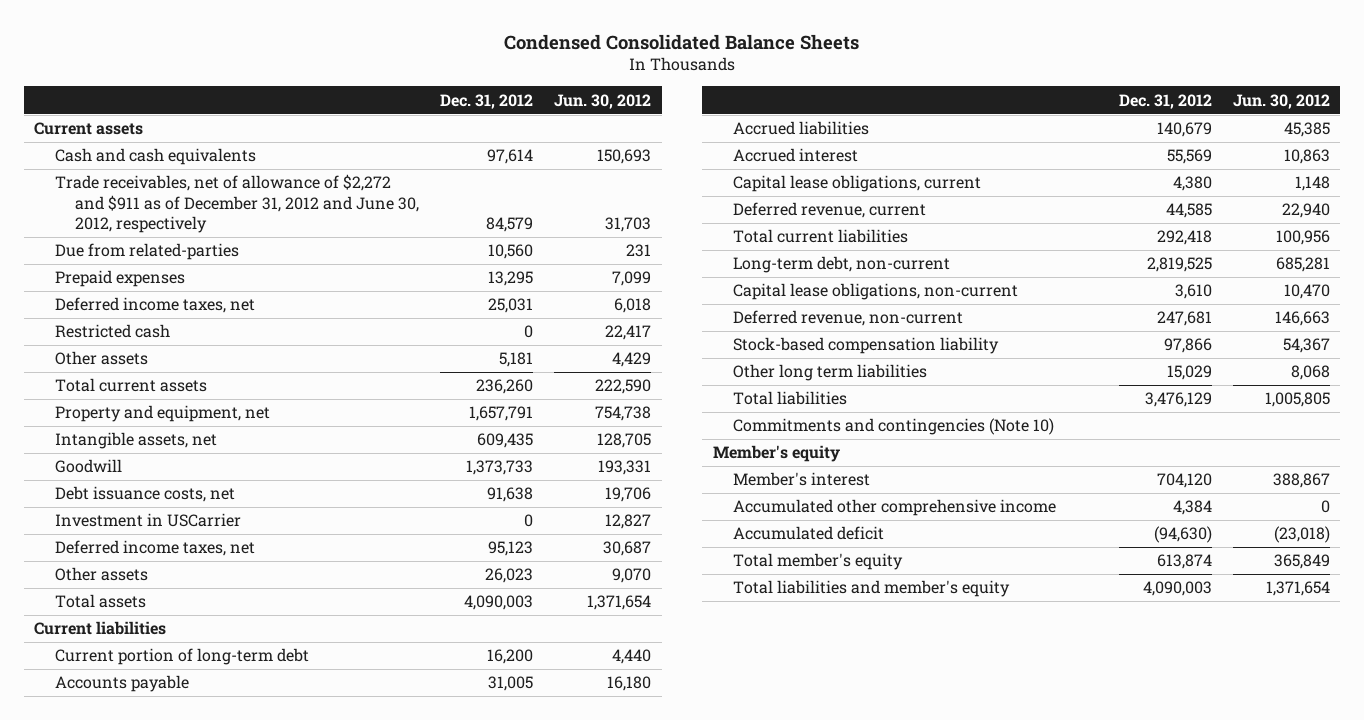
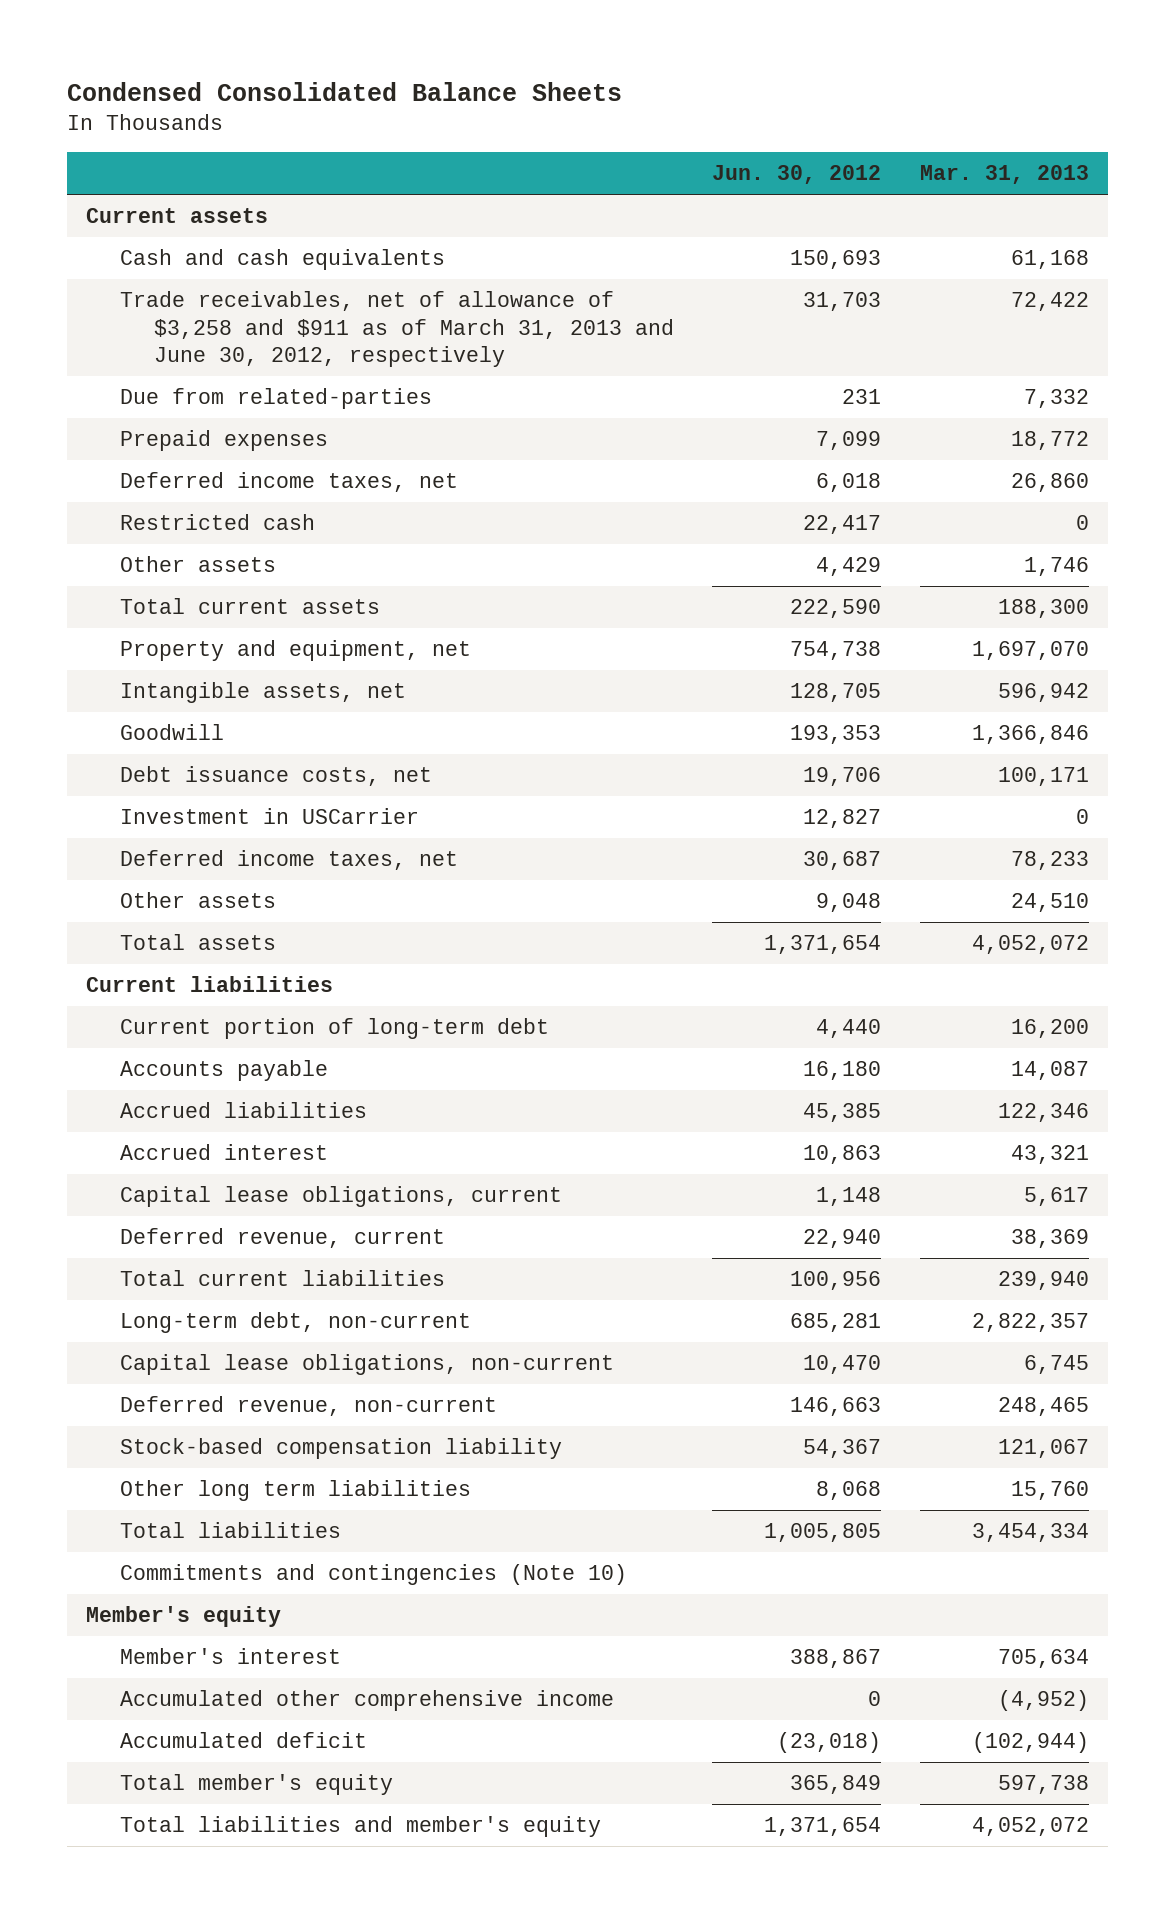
[440,93,534,109] Dec. 31, 2012 -> none
none -> [919,165,1089,185] Mar. 31, 2013
[54,174,420,233] Trade receivables, net of allowance of $2,272 and $911 as of December 31, 2012 and June 30, 2012, respectively -> [120,291,675,368] Trade receivables, net of allowance of $3,258 and $911 as of March 31, 2013 and June 30, 2012, respectively
[598,460,652,476] 193,331 -> [790,725,882,745] 193,353
[612,568,652,584] 9,070 -> [816,893,882,913] 9,048

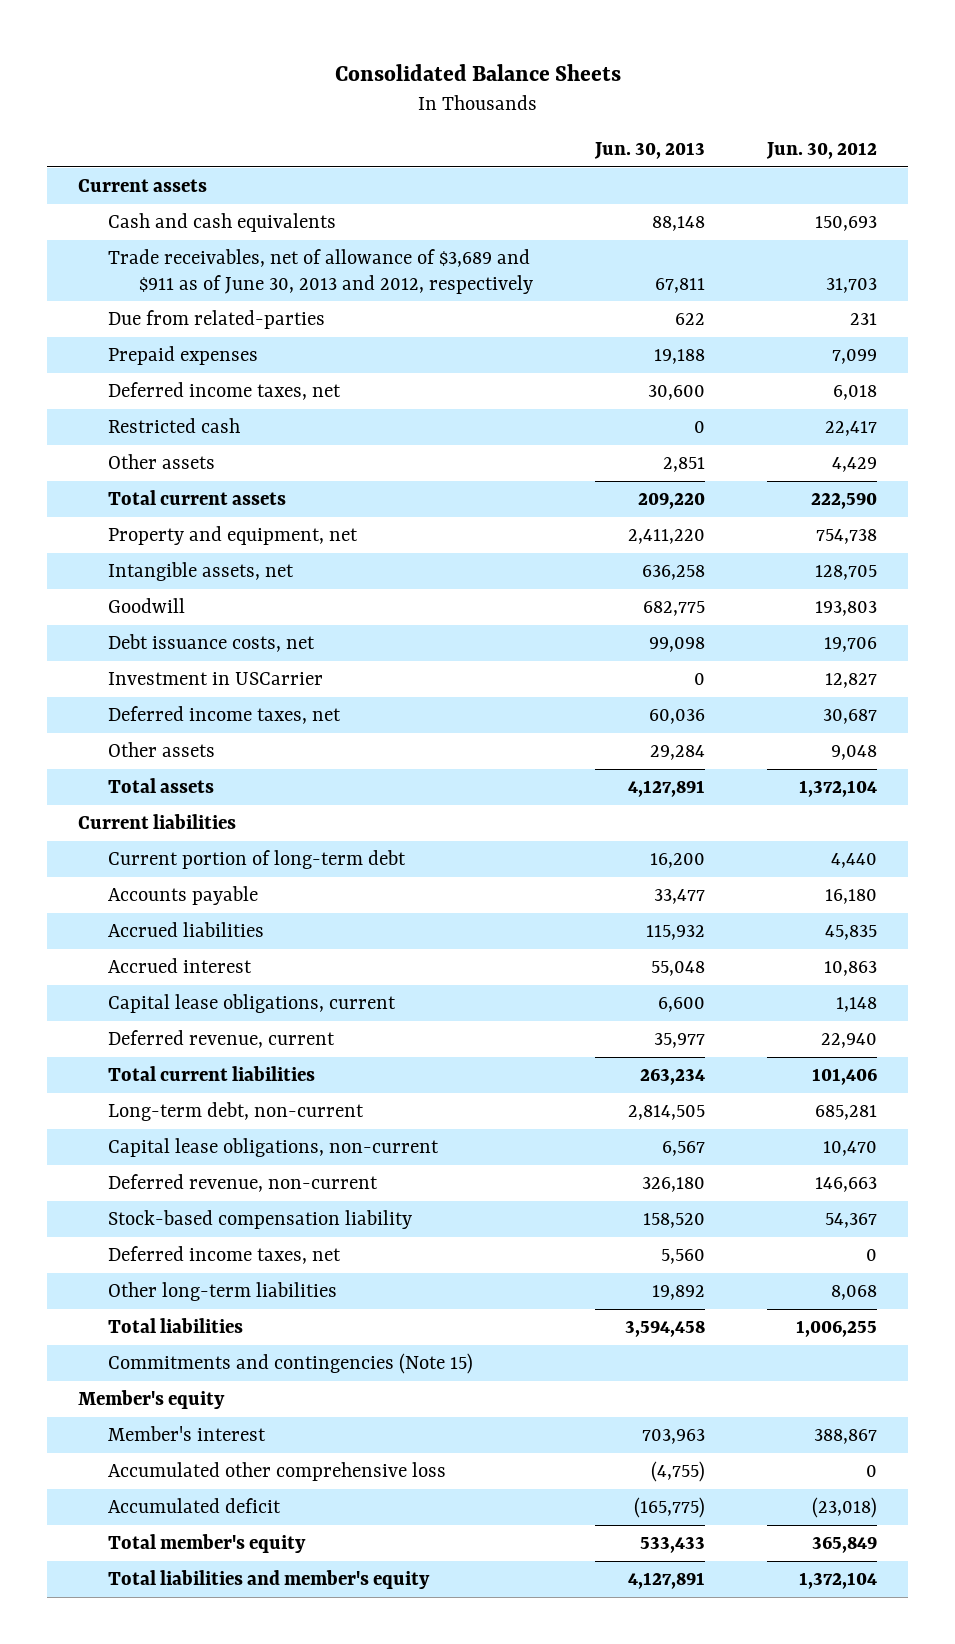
[67,81,623,101] Condensed Consolidated Balance Sheets -> [334,63,621,81] Consolidated Balance Sheets
[919,165,1089,185] Mar. 31, 2013 -> none
none -> [593,142,705,160] Jun. 30, 2013
[120,291,675,368] Trade receivables, net of allowance of $3,258 and $911 as of March 31, 2013 and June 30, 2012, respectively -> [108,249,533,294] Trade receivables, net of allowance of $3,689 and $911 as of June 30, 2013 and 2012, respectively
[790,725,882,745] 193,353 -> [815,601,878,617] 193,803
[764,935,882,955] 1,371,654 -> [799,780,878,798] 1,372,104
[803,1103,882,1123] 45,385 -> [825,925,878,941] 45,835
[790,1271,882,1291] 100,956 -> [812,1068,878,1086] 101,406
none -> [108,1246,342,1265] Deferred income taxes, net
[120,1480,472,1502] Other long term liabilities -> [108,1282,338,1302] Other long-term liabilities
[764,1523,882,1543] 1,005,805 -> [796,1320,878,1338] 1,006,255
[120,1564,628,1586] Commitments and contingencies (Note 10) -> [108,1353,474,1375] Commitments and contingencies (Note 15)
[120,1690,615,1712] Accumulated other comprehensive income -> [108,1462,447,1482] Accumulated other comprehensive loss
[764,1817,882,1837] 1,371,654 -> [799,1572,878,1590] 1,372,104

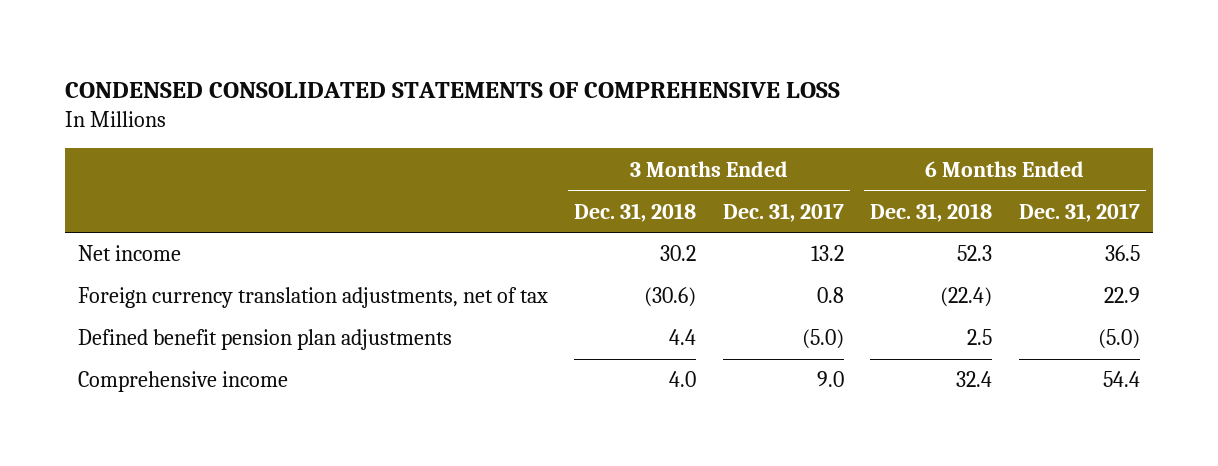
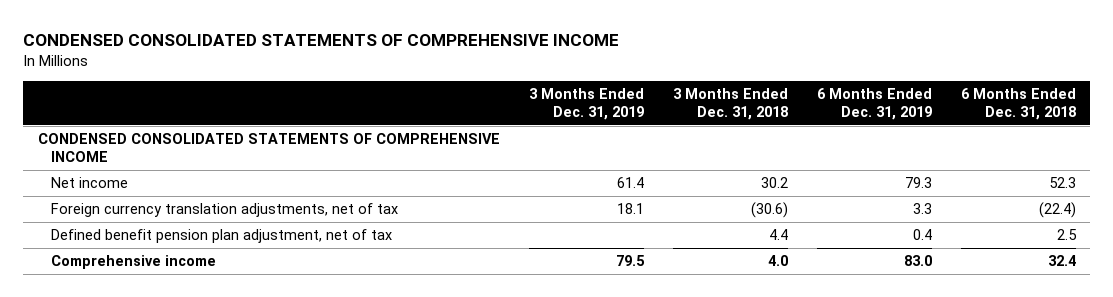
[64,82,840,99] CONDENSED CONSOLIDATED STATEMENTS OF COMPREHENSIVE LOSS -> [23,34,620,47] CONDENSED CONSOLIDATED STATEMENTS OF COMPREHENSIVE INCOME
[722,202,844,222] Dec. 31, 2017 -> none
[1018,202,1140,222] Dec. 31, 2017 -> none
none -> [528,87,644,120] 3 Months Ended Dec. 31, 2019
none -> [816,87,932,120] 6 Months Ended Dec. 31, 2019
none -> [37,133,500,163] CONDENSED CONSOLIDATED STATEMENTS OF COMPREHENSIVE INCOME
[77,329,452,351] Defined benefit pension plan adjustments -> [51,229,393,244] Defined benefit pension plan adjustment, net of tax

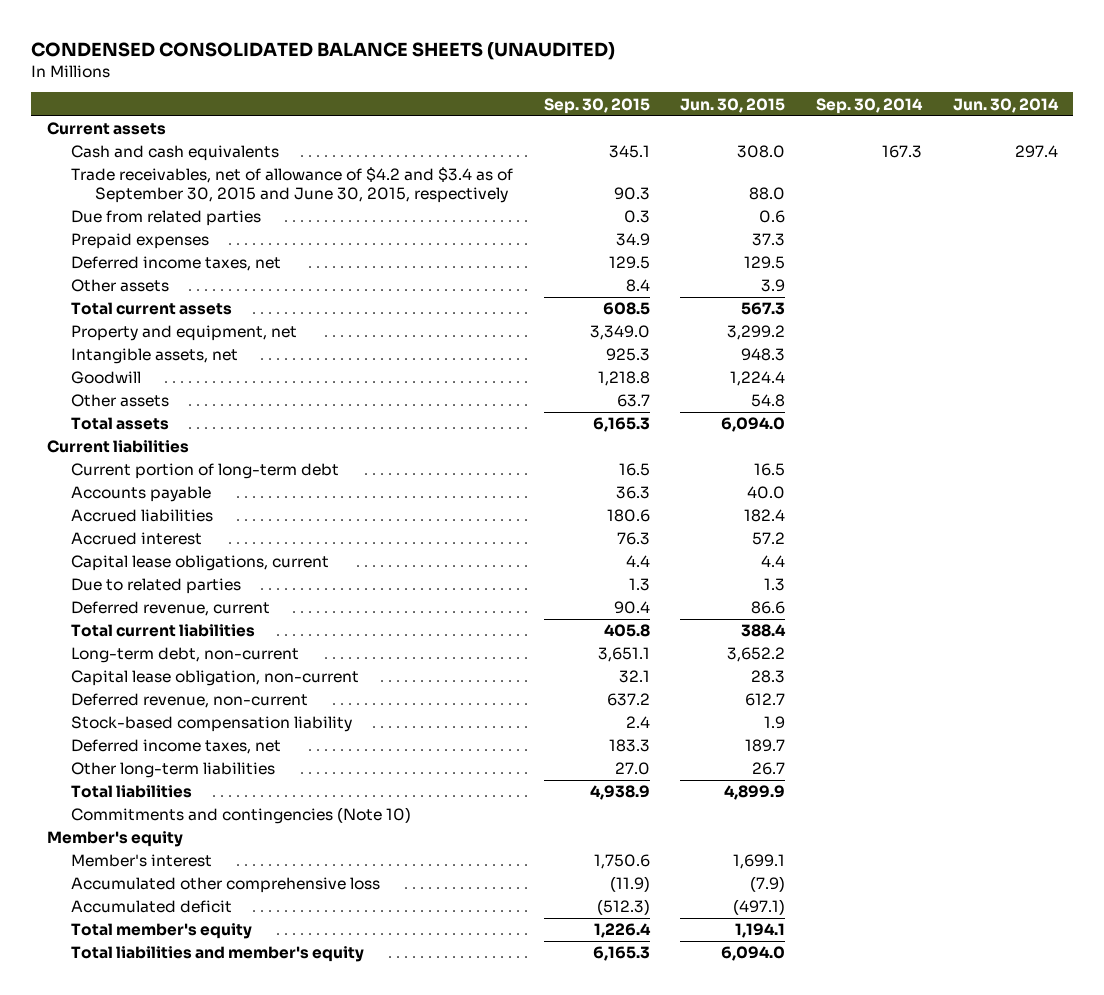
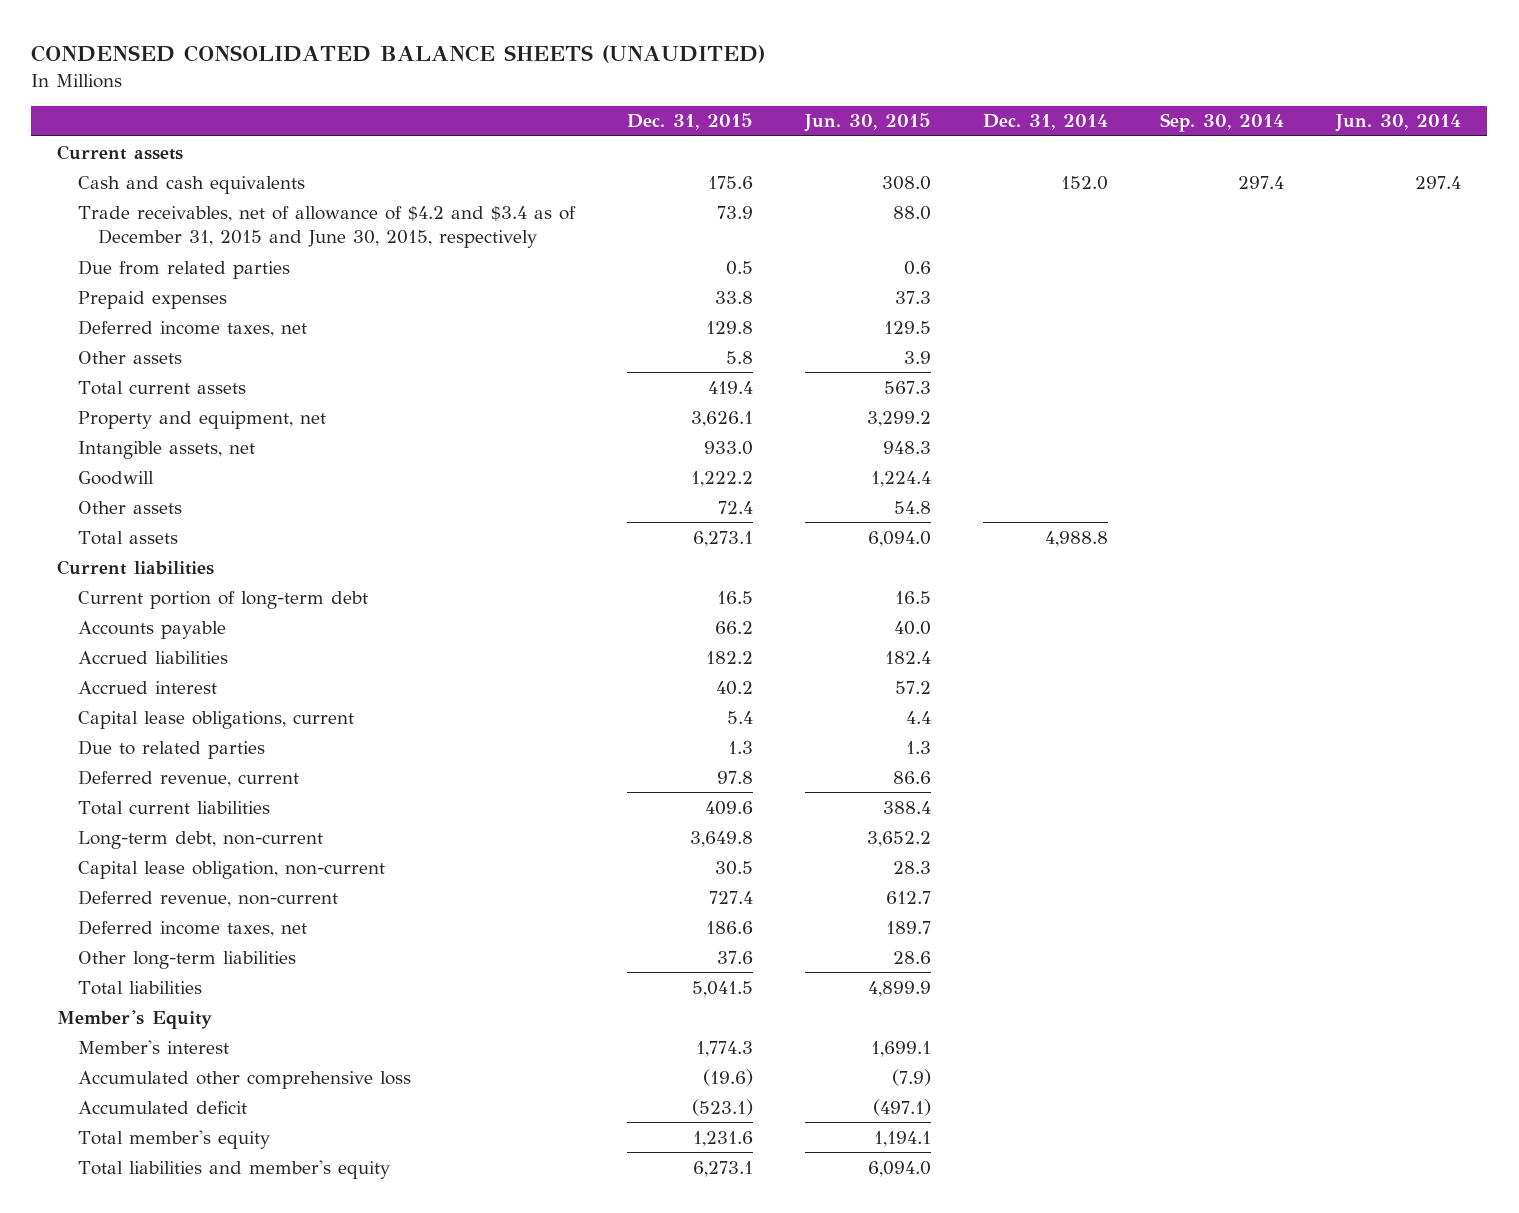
[543,97,650,114] Sep. 30, 2015 -> none
none -> [626,113,753,131] Dec. 31, 2015
none -> [982,114,1108,131] Dec. 31, 2014
[882,145,923,159] 167.3 -> [1238,175,1285,189] 297.4
[70,167,513,204] Trade receivables, net of allowance of $4.2 and $3.4 as of September 30, 2015 and June 30, 2015, respectively -> [77,205,576,249] Trade receivables, net of allowance of $4.2 and $3.4 as of December 31, 2015 and June 30, 2015, respectively
[70,716,352,733] Stock-based compensation liability -> none
[752,762,786,776] 26.7 -> [892,950,931,964] 28.6
[70,807,411,825] Commitments and contingencies (Note 10) -> none
[46,831,183,848] Member's equity -> [57,1009,213,1029] Member's Equity

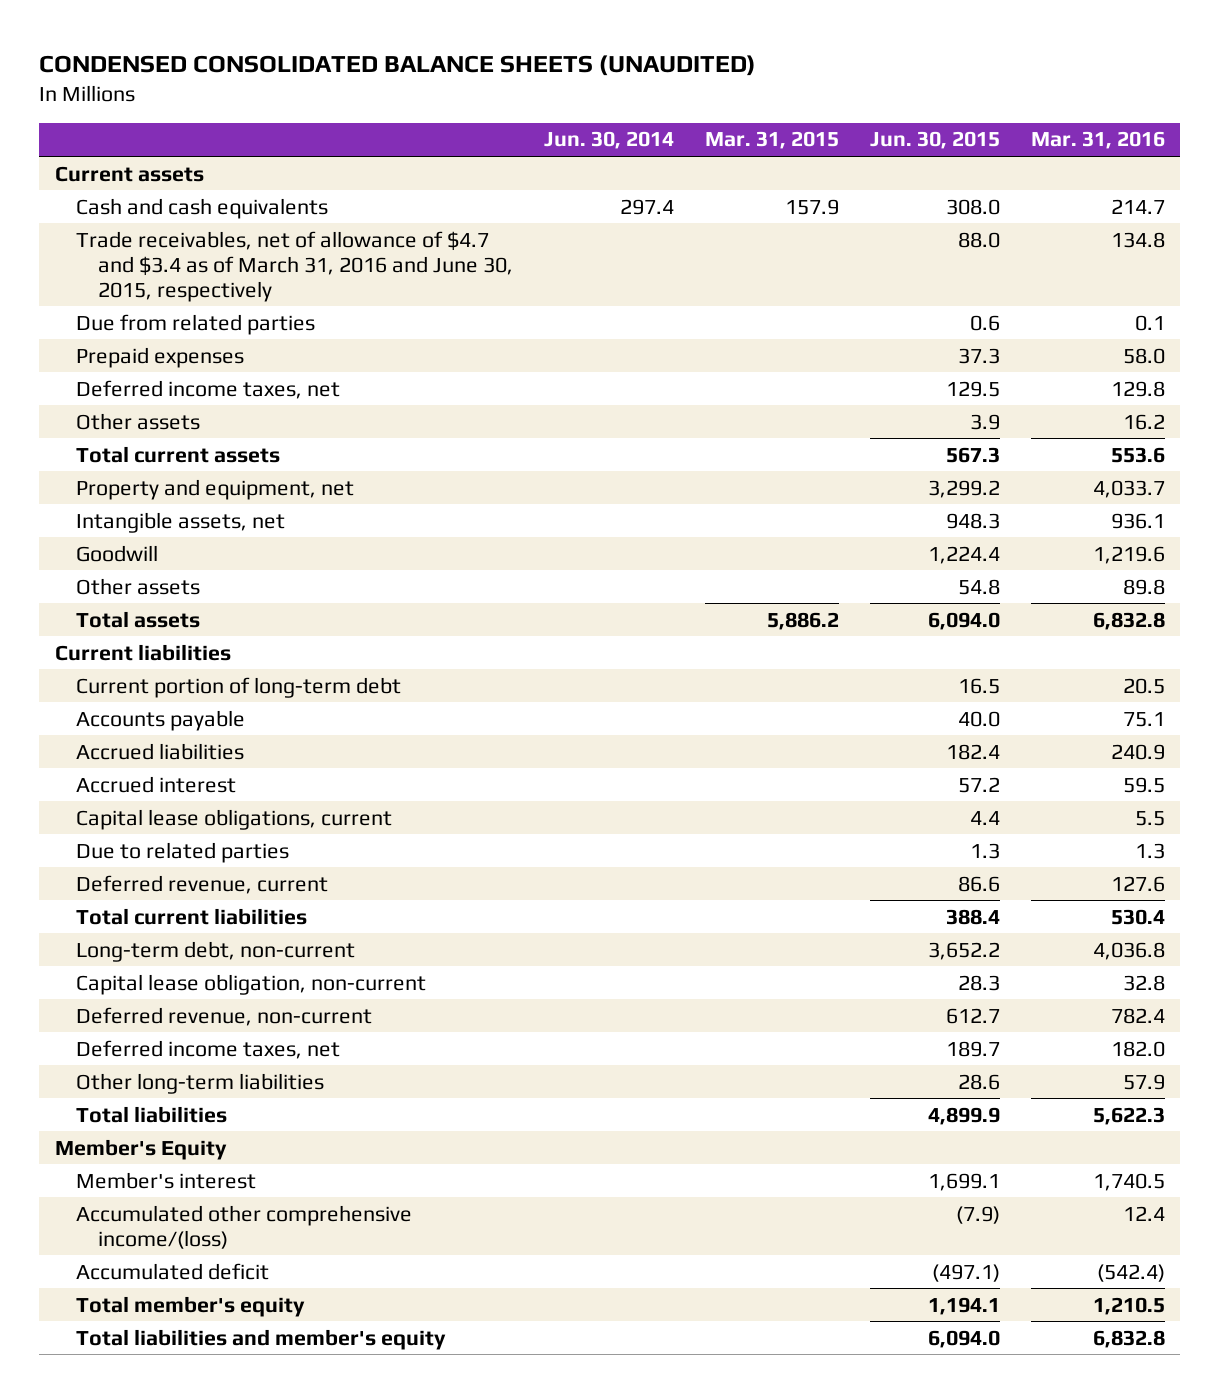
[626,113,753,131] Dec. 31, 2015 -> none
[982,114,1108,131] Dec. 31, 2014 -> none
[1160,113,1285,133] Sep. 30, 2014 -> none
none -> [704,131,839,150] Mar. 31, 2015
none -> [1030,131,1165,150] Mar. 31, 2016
[77,205,576,249] Trade receivables, net of allowance of $4.2 and $3.4 as of December 31, 2015 and June 30, 2015, respectively -> [76,230,513,302] Trade receivables, net of allowance of $4.7 and $3.4 as of March 31, 2016 and June 30, 2015, respectively
[77,1070,411,1089] Accumulated other comprehensive loss -> [76,1204,413,1249] Accumulated other comprehensive income/(loss)

